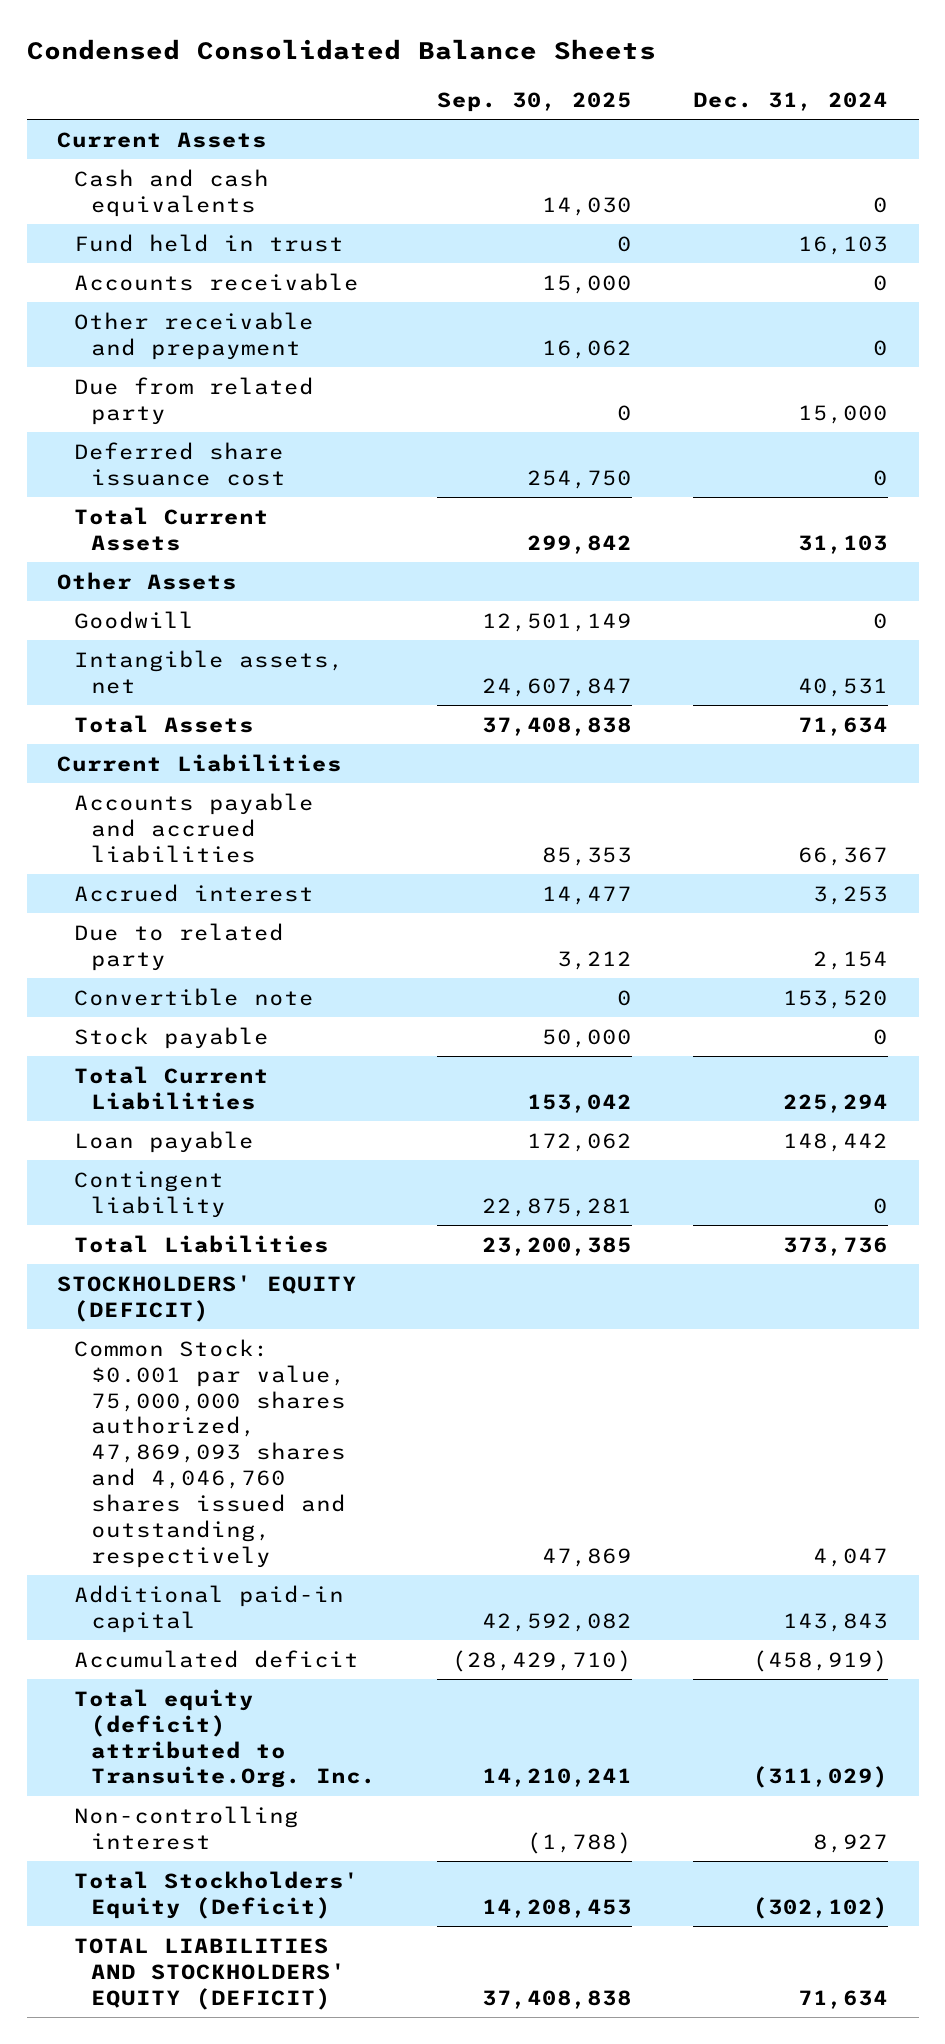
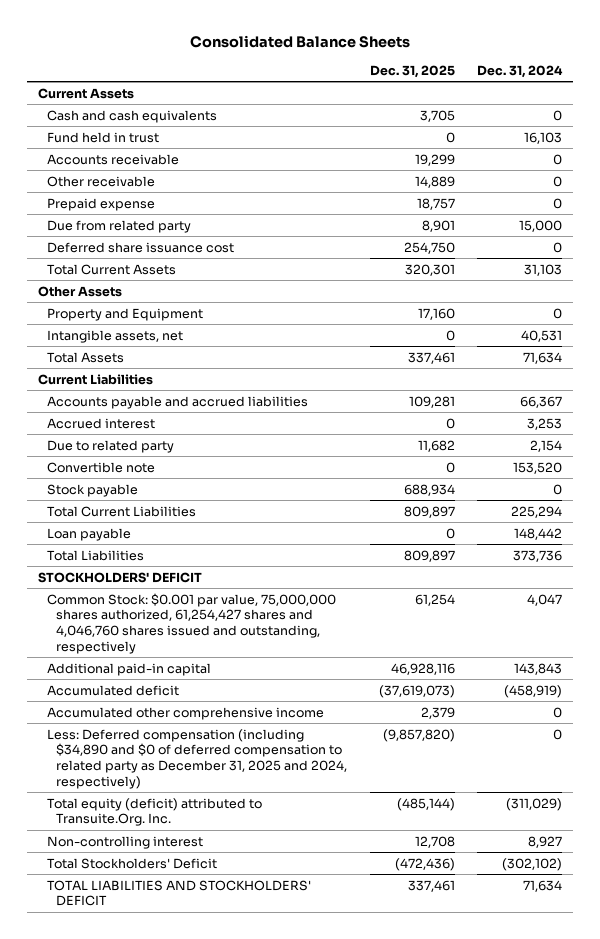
[26,39,656,61] Condensed Consolidated Balance Sheets -> [190,34,411,48] Consolidated Balance Sheets
[436,91,632,112] Sep. 30, 2025 -> none
none -> [369,64,455,78] Dec. 31, 2025
[74,311,315,360] Other receivable and prepayment -> [47,175,156,187] Other receivable
none -> [47,197,156,211] Prepaid expense
[74,610,195,629] Goodwill -> none
none -> [47,307,204,321] Property and Equipment
[74,1170,226,1218] Contingent liability -> none
[57,1274,358,1322] STOCKHOLDERS' EQUITY (DEFICIT) -> [38,571,203,583] STOCKHOLDERS' DEFICIT
[74,1338,346,1568] Common Stock: $0.001 par value, 75,000,000 shares authorized, 47,869,093 shares and 4,046,760 shares issued and outstanding, respectively -> [47,592,337,655] Common Stock: $0.001 par value, 75,000,000 shares authorized, 61,254,427 shares and 4,046,760 shares issued and outstanding, respectively
none -> [47,706,325,720] Accumulated other comprehensive income
none -> [47,728,348,790] Less: Deferred compensation (including $34,890 and $0 of deferred compensation to related party as December 31, 2025 and 2024, respectively)
[74,1870,360,1919] Total Stockholders' Equity (Deficit) -> [47,857,218,869] Total Stockholders' Deficit
[74,1937,346,2010] TOTAL LIABILITIES AND STOCKHOLDERS' EQUITY (DEFICIT) -> [47,879,312,907] TOTAL LIABILITIES AND STOCKHOLDERS' DEFICIT

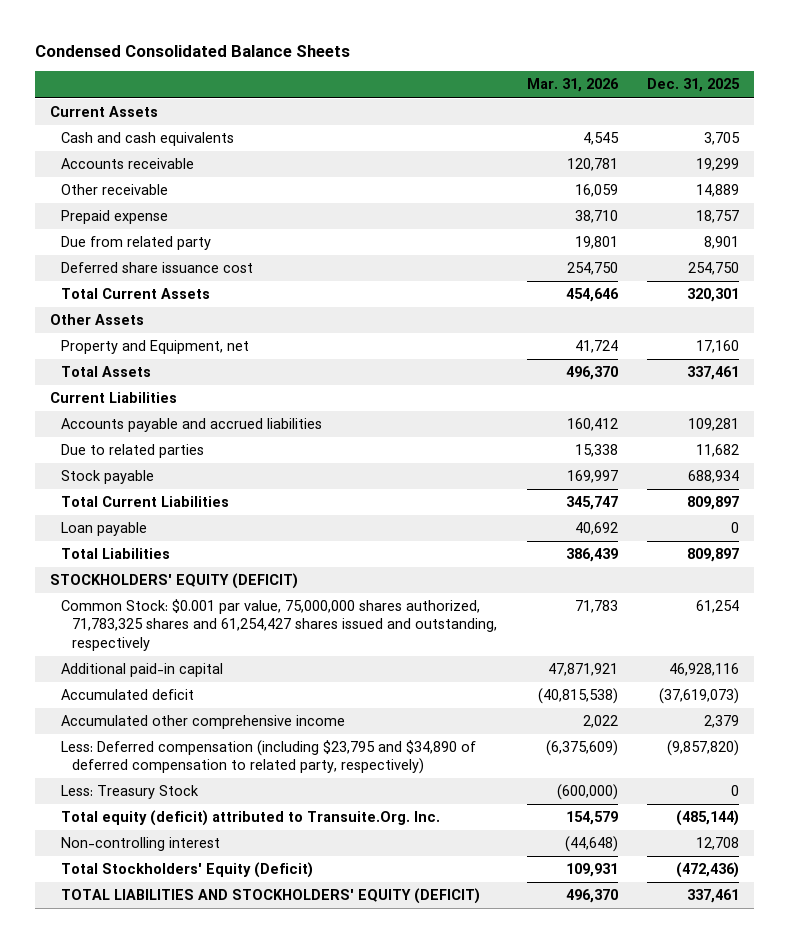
[190,34,411,48] Consolidated Balance Sheets -> [34,44,350,57] Condensed Consolidated Balance Sheets
[476,64,563,78] Dec. 31, 2024 -> none
none -> [526,78,619,93] Mar. 31, 2026
[47,131,160,143] Fund held in trust -> none
[47,329,184,343] Intangible assets, net -> none
[47,307,204,321] Property and Equipment -> [60,340,249,355] Property and Equipment, net
[47,417,156,429] Accrued interest -> none
[47,461,156,473] Convertible note -> none
[47,439,175,453] Due to related party -> [60,444,204,459] Due to related parties
[38,571,203,583] STOCKHOLDERS' DEFICIT -> [49,573,298,590] STOCKHOLDERS' EQUITY (DEFICIT)
[47,592,337,655] Common Stock: $0.001 par value, 75,000,000 shares authorized, 61,254,427 shares and 4,046,760 shares issued and outstanding, respectively -> [60,599,498,651] Common Stock: $0.001 par value, 75,000,000 shares authorized, 71,783,325 shares and 61,254,427 shares issued and outstanding, respectively
[47,728,348,790] Less: Deferred compensation (including $34,890 and $0 of deferred compensation to related party as December 31, 2025 and 2024, respectively) -> [60,740,476,775] Less: Deferred compensation (including $23,795 and $34,890 of deferred compensation to related party, respectively)
none -> [60,785,199,800] Less: Treasury Stock
[47,857,218,869] Total Stockholders' Deficit -> [60,862,313,879] Total Stockholders' Equity (Deficit)
[47,879,312,907] TOTAL LIABILITIES AND STOCKHOLDERS' DEFICIT -> [60,888,480,905] TOTAL LIABILITIES AND STOCKHOLDERS' EQUITY (DEFICIT)

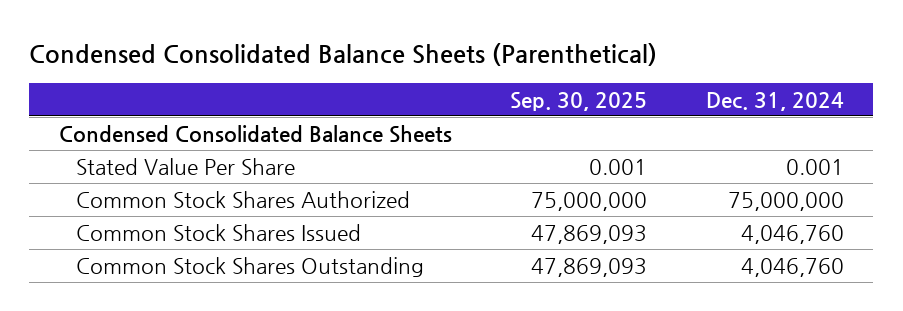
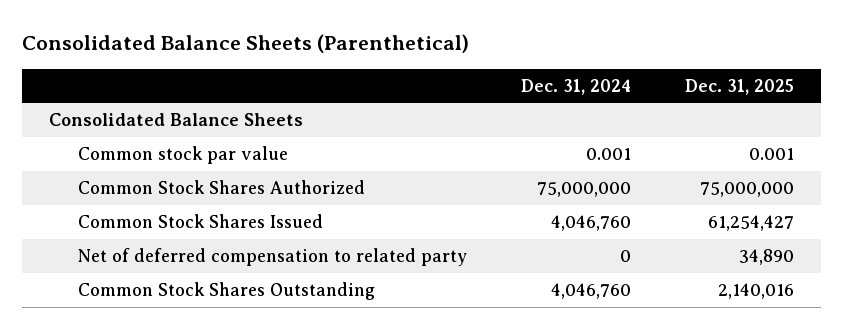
[29,43,658,67] Condensed Consolidated Balance Sheets (Parenthetical) -> [22,34,470,54] Consolidated Balance Sheets (Parenthetical)
[510,91,648,111] Sep. 30, 2025 -> none
none -> [684,78,794,95] Dec. 31, 2025
[58,124,452,143] Condensed Consolidated Balance Sheets -> [49,113,304,127] Consolidated Balance Sheets
[75,157,295,175] Stated Value Per Share -> [77,146,288,165] Common stock par value
none -> [77,248,467,267] Net of deferred compensation to related party

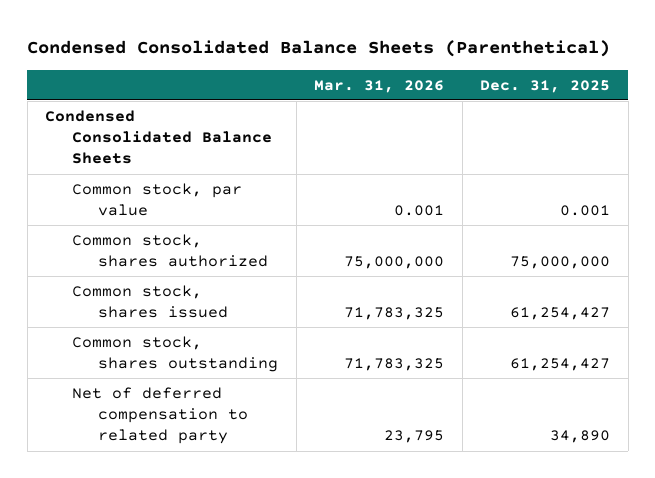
[22,34,470,54] Consolidated Balance Sheets (Parenthetical) -> [27,40,611,58] Condensed Consolidated Balance Sheets (Parenthetical)
[520,78,631,95] Dec. 31, 2024 -> none
none -> [314,79,445,93] Mar. 31, 2026
[49,113,304,127] Consolidated Balance Sheets -> [45,110,272,165] Condensed Consolidated Balance Sheets
[77,146,288,165] Common stock par value -> [71,183,242,217] Common stock, par value
[77,180,365,195] Common Stock Shares Authorized -> [71,234,269,268] Common stock, shares authorized
[77,214,323,229] Common Stock Shares Issued -> [71,285,229,319] Common stock, shares issued
none -> [71,336,279,373] Common stock, shares outstanding
[77,282,375,301] Common Stock Shares Outstanding -> none

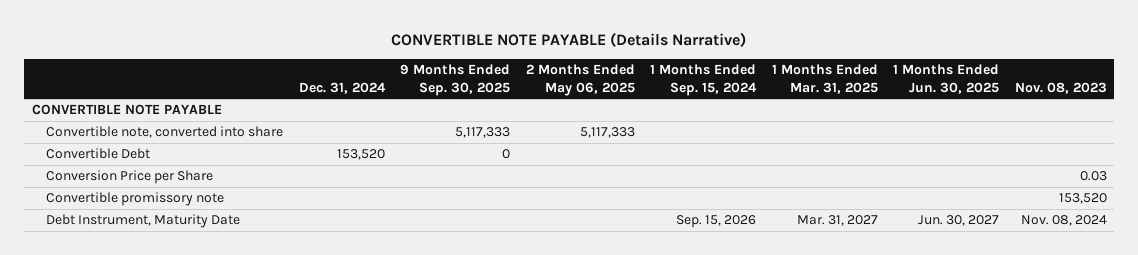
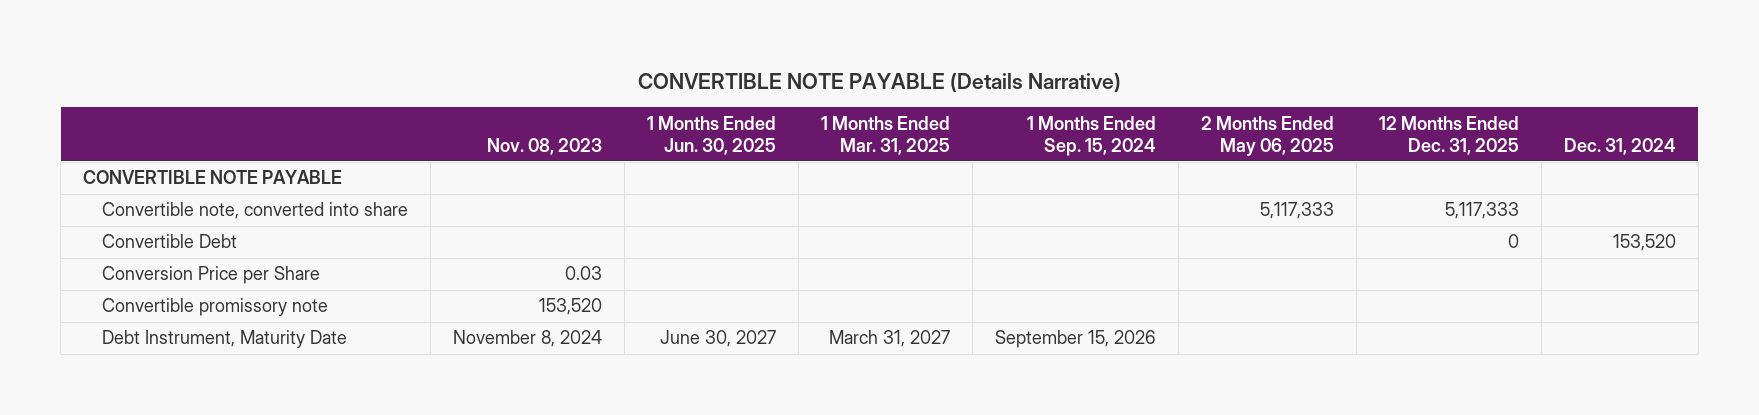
[400,64,511,96] 9 Months Ended Sep. 30, 2025 -> none
none -> [1379,115,1520,155] 12 Months Ended Dec. 31, 2025
[676,215,757,229] Sep. 15, 2026 -> [995,330,1157,349] September 15, 2026
[796,215,878,227] Mar. 31, 2027 -> [829,330,951,348] March 31, 2027
[918,215,1000,227] Jun. 30, 2027 -> [660,330,777,348] June 30, 2027
[1020,215,1107,227] Nov. 08, 2024 -> [453,330,603,348] November 8, 2024

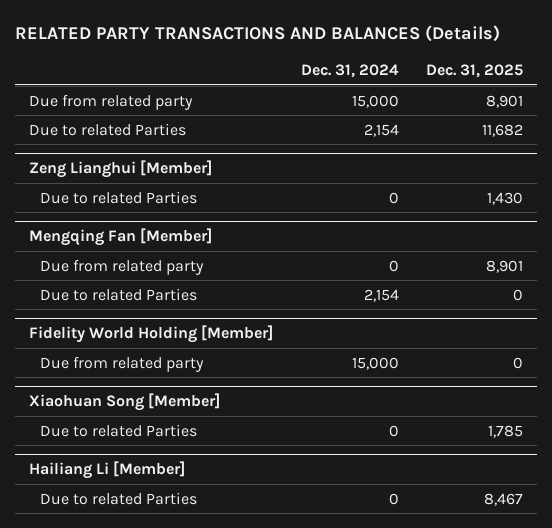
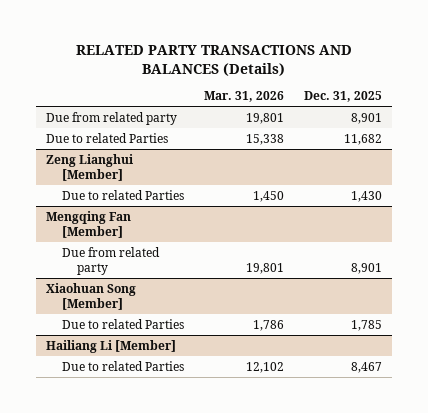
[300,63,399,78] Dec. 31, 2024 -> none
none -> [203,91,284,103] Mar. 31, 2026
[40,287,198,301] Due to related Parties -> none
[28,325,273,344] Fidelity World Holding [Member] -> none
[40,355,205,372] Due from related party -> none

